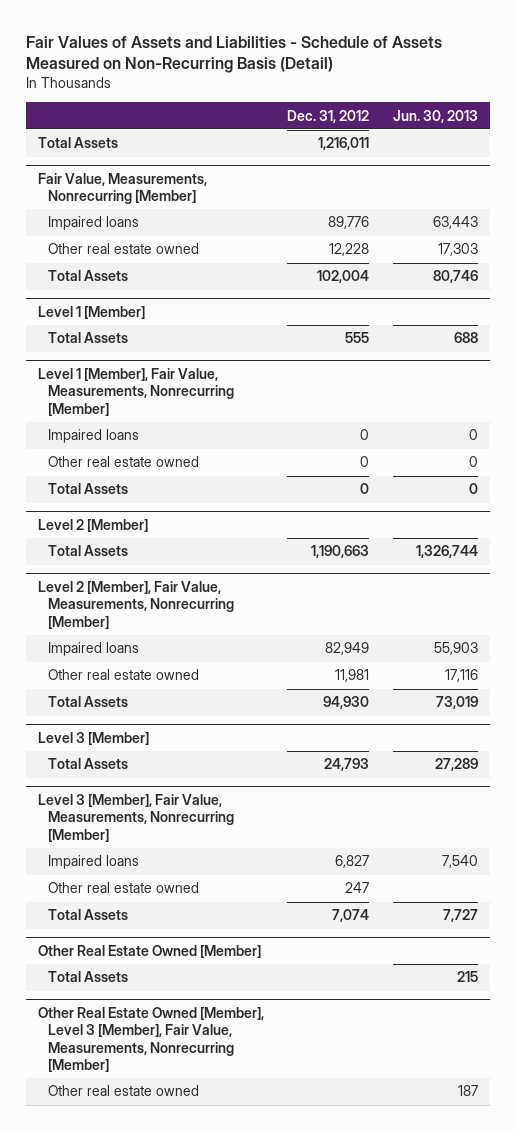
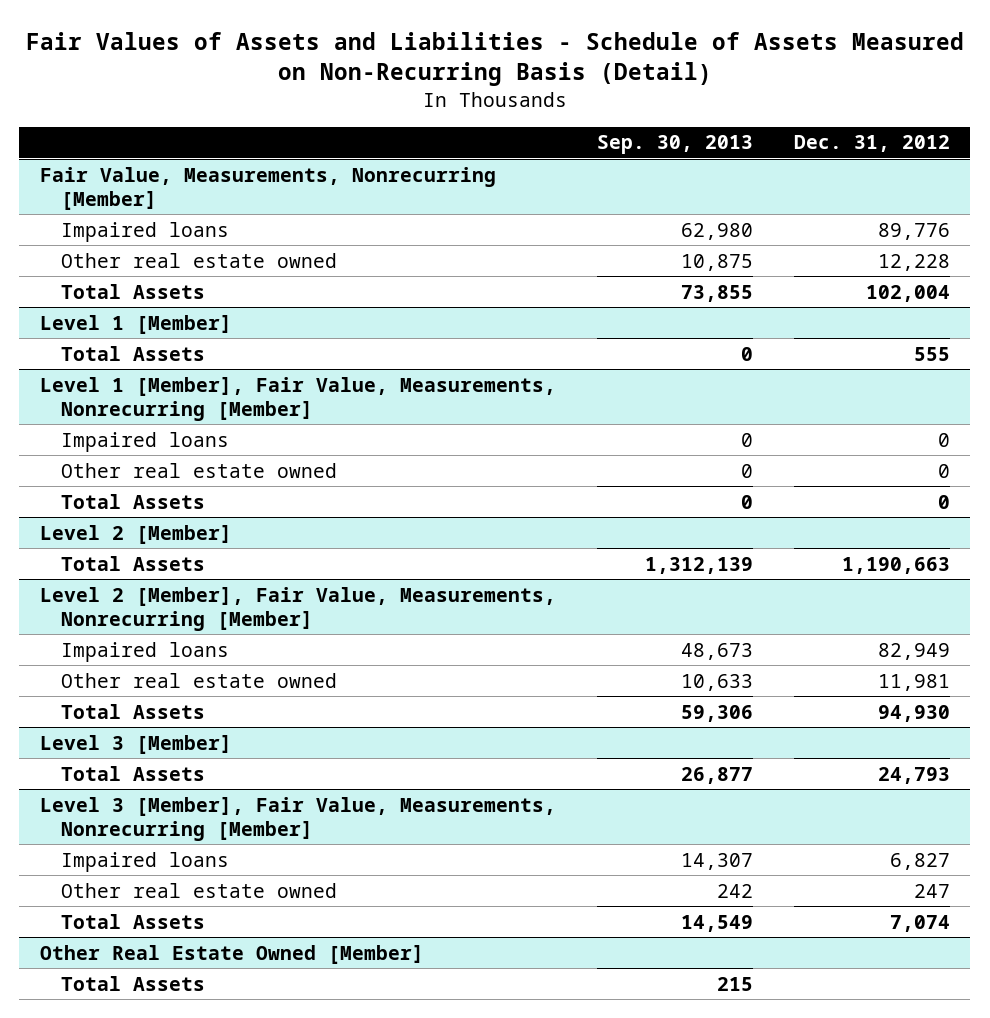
[393,109,479,123] Jun. 30, 2013 -> none
none -> [596,135,753,155] Sep. 30, 2013
[37,137,118,149] Total Assets -> none
[37,1007,264,1072] Other Real Estate Owned [Member], Level 3 [Member], Fair Value, Measurements, Nonrecurring [Member] -> none
[48,1085,200,1097] Other real estate owned -> none

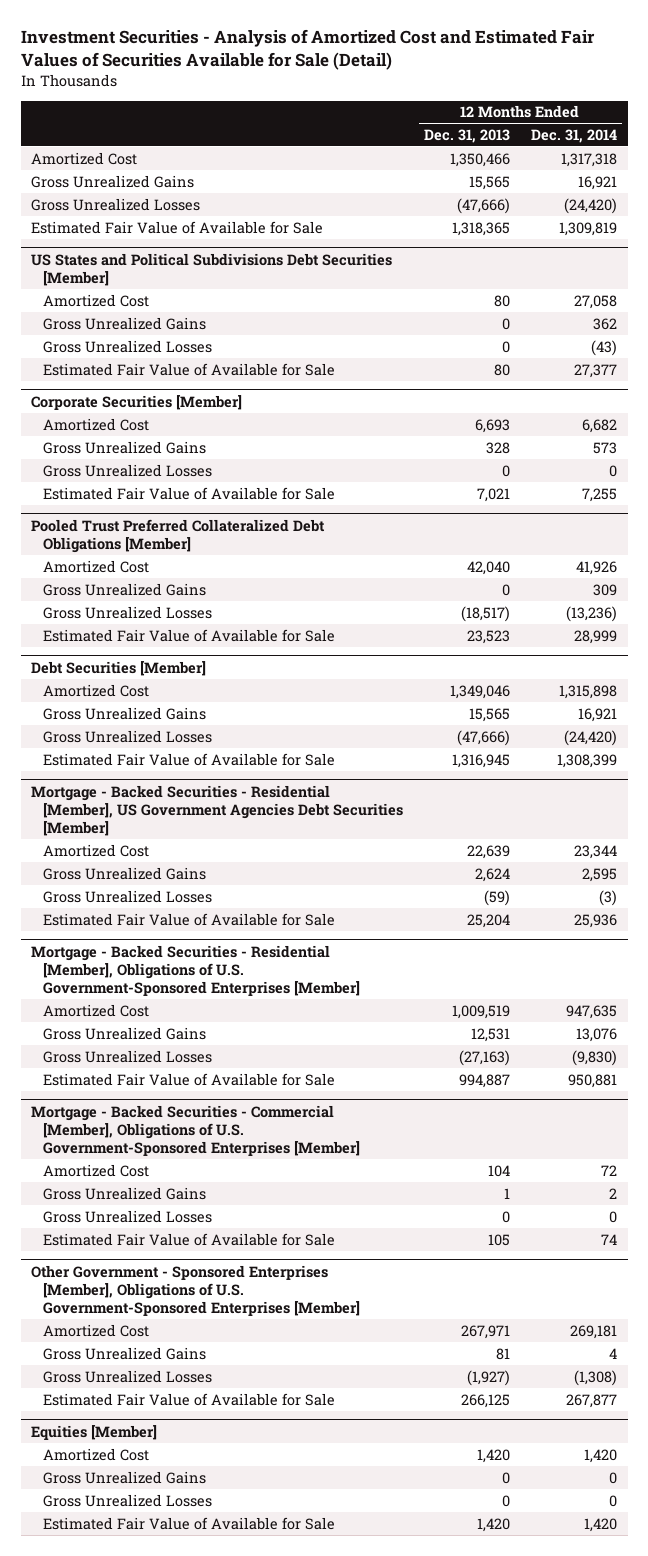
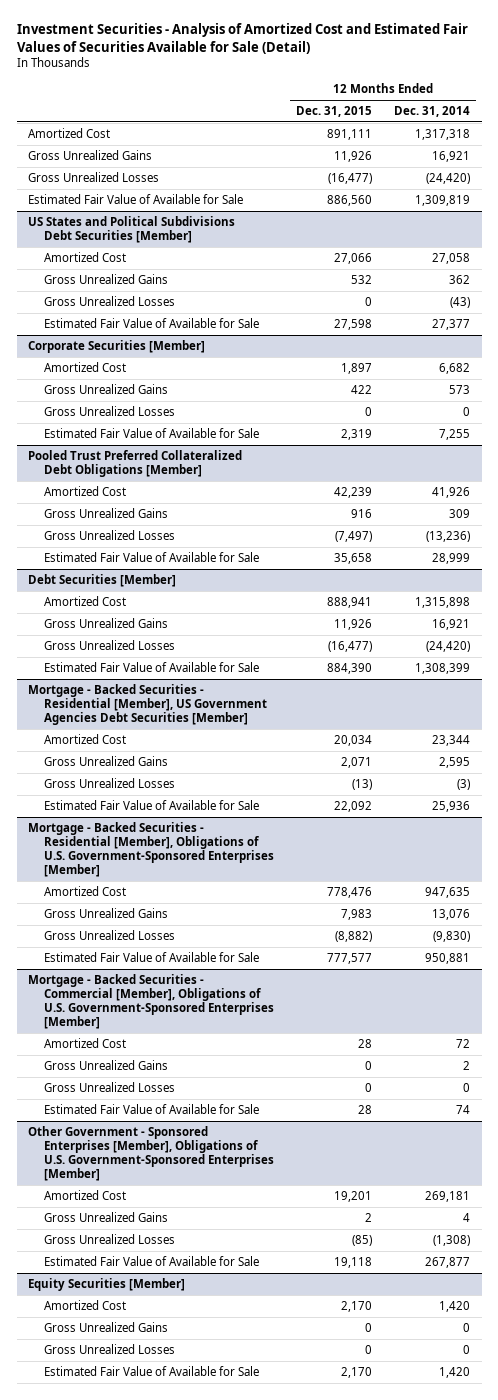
[423,129,510,144] Dec. 31, 2013 -> none
none -> [296,106,373,118] Dec. 31, 2015
[31,1424,158,1440] Equities [Member] -> [27,1277,185,1291] Equity Securities [Member]

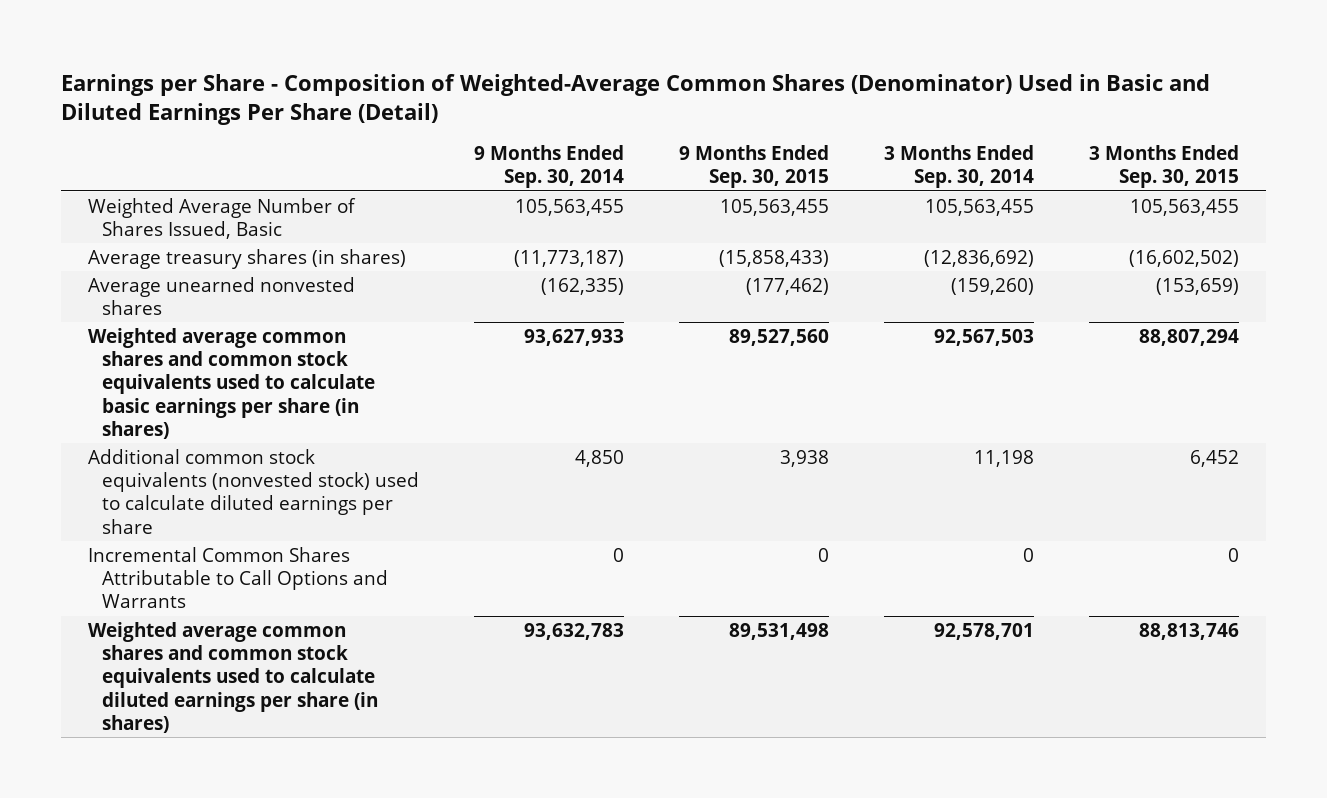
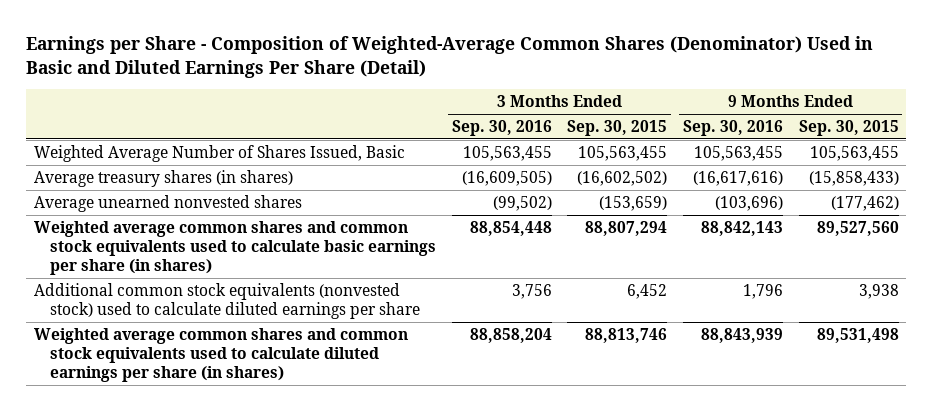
[474,145,625,189] 9 Months Ended Sep. 30, 2014 -> none
[883,145,1034,189] 3 Months Ended Sep. 30, 2014 -> none
none -> [451,120,552,137] Sep. 30, 2016
none -> [682,120,783,137] Sep. 30, 2016
[88,546,389,609] Incremental Common Shares Attributable to Call Options and Warrants -> none

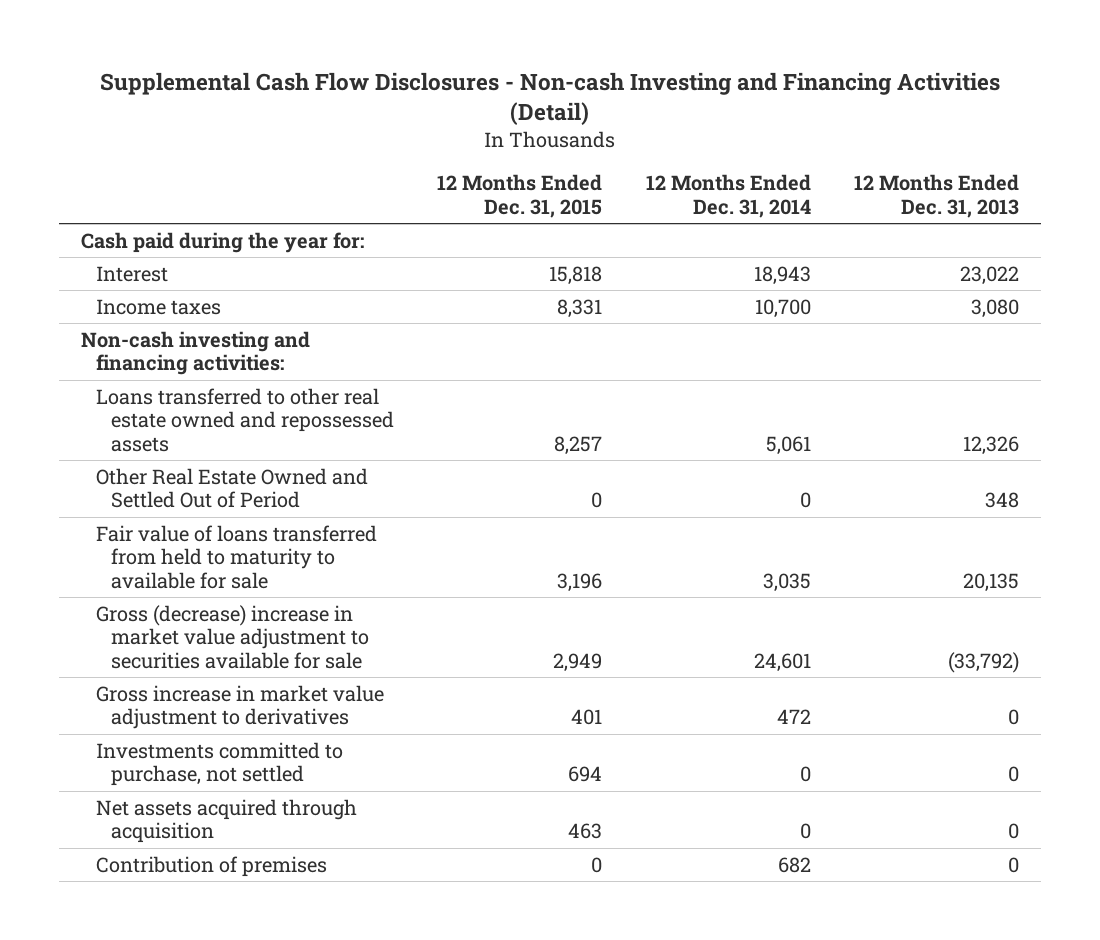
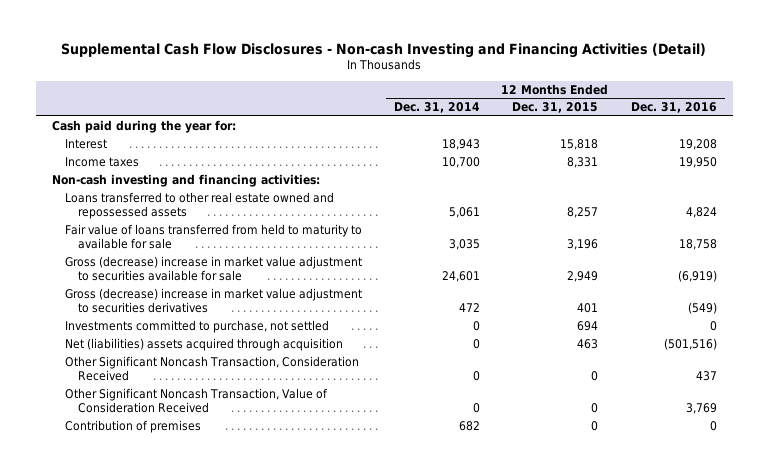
[854,174,1020,218] 12 Months Ended Dec. 31, 2013 -> none
none -> [630,102,717,114] Dec. 31, 2016
[95,467,368,509] Other Real Estate Owned and Settled Out of Period -> none
[95,684,384,730] Gross increase in market value adjustment to derivatives -> [64,287,362,314] Gross (decrease) increase in market value adjustment to securities derivatives
[95,798,357,844] Net assets acquired through acquisition -> [64,337,343,351] Net (liabilities) assets acquired through acquisition
none -> [64,355,359,382] Other Significant Noncash Transaction, Consideration Received
none -> [64,387,328,414] Other Significant Noncash Transaction, Value of Consideration Received

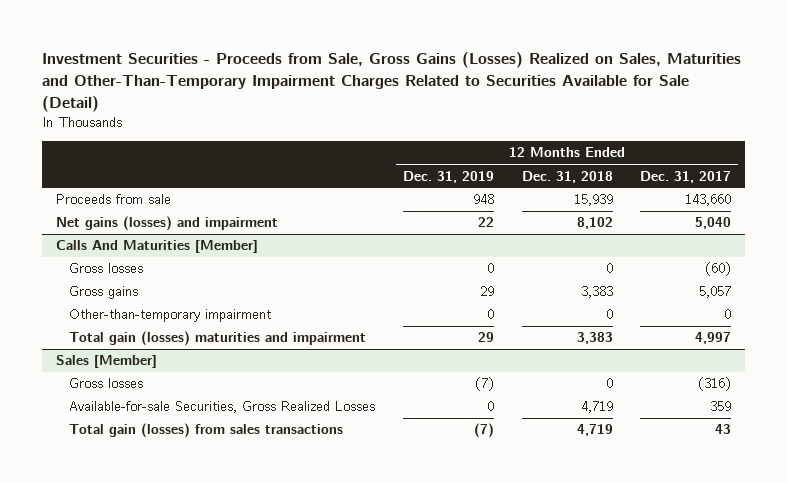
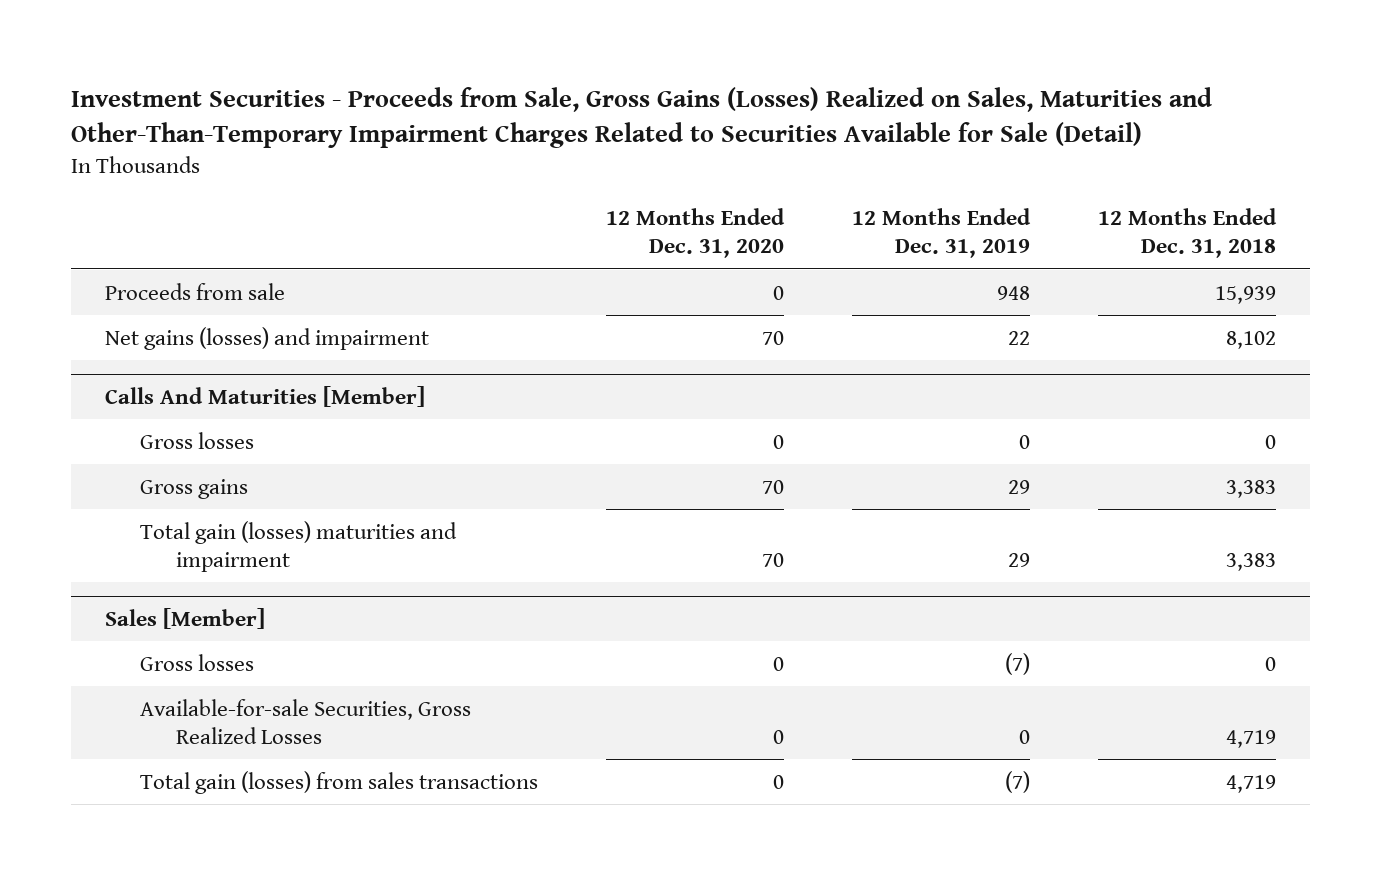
[640,170,732,183] Dec. 31, 2017 -> none
none -> [606,208,786,259] 12 Months Ended Dec. 31, 2020
[69,309,272,323] Other-than-temporary impairment -> none

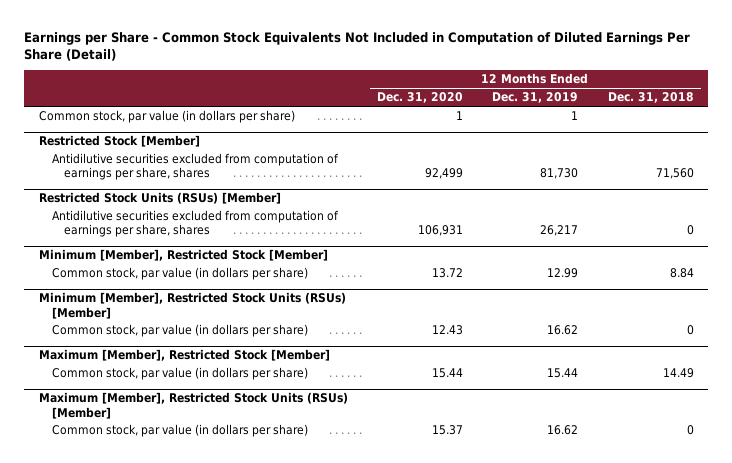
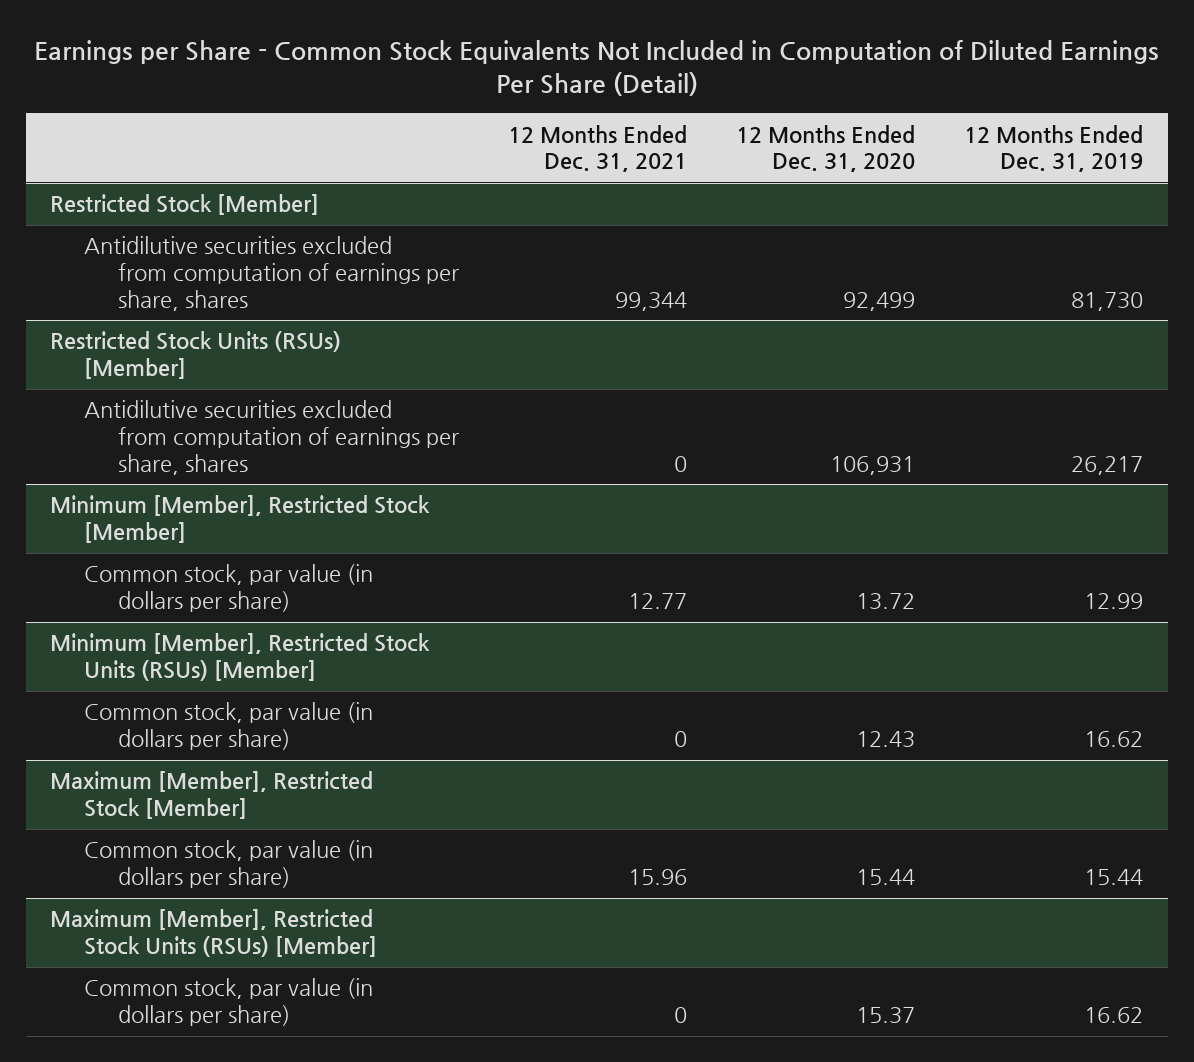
[607,92,694,104] Dec. 31, 2018 -> none
none -> [507,124,687,173] 12 Months Ended Dec. 31, 2021
[38,110,295,124] Common stock, par value (in dollars per share) -> none

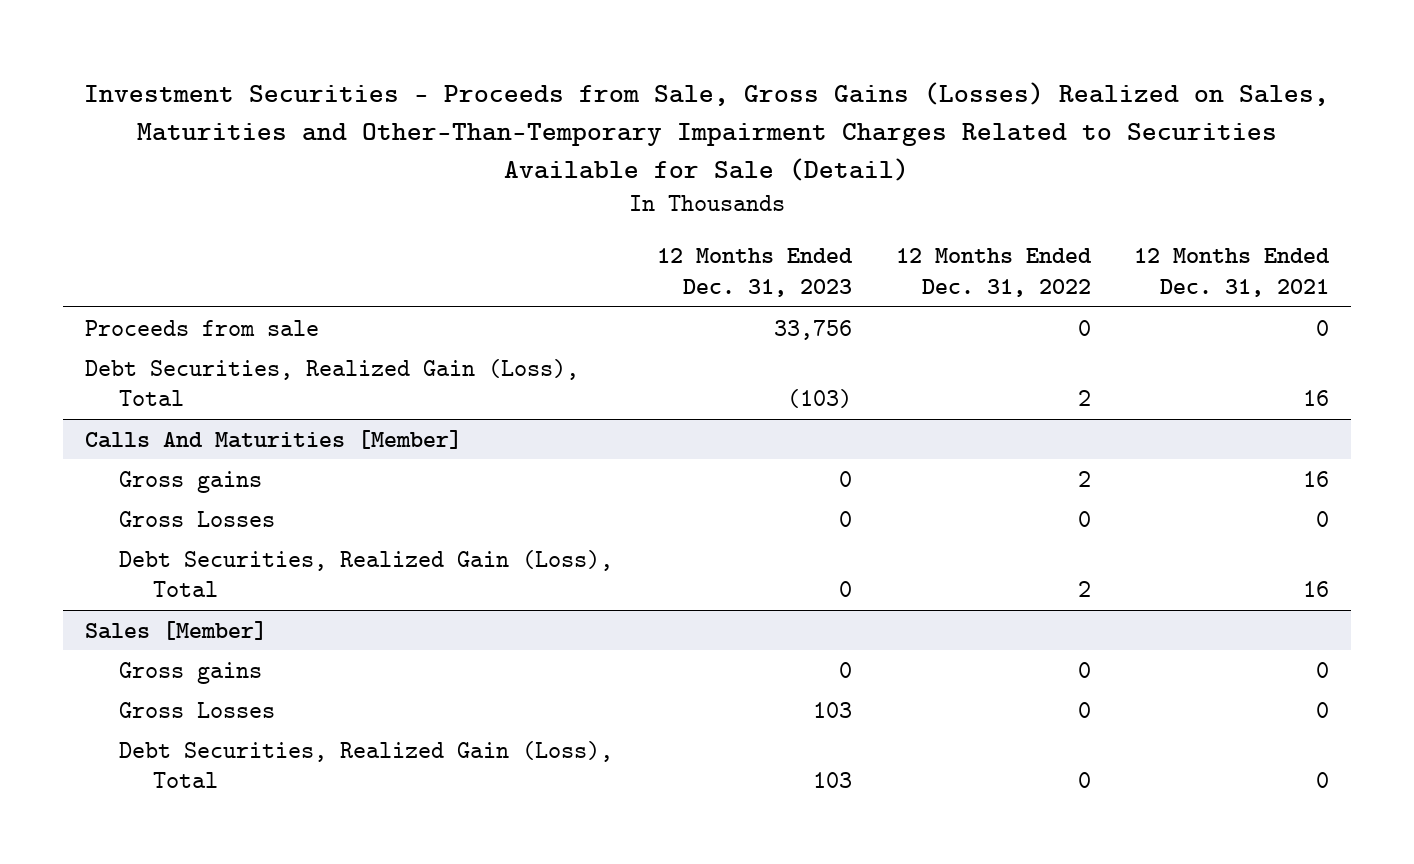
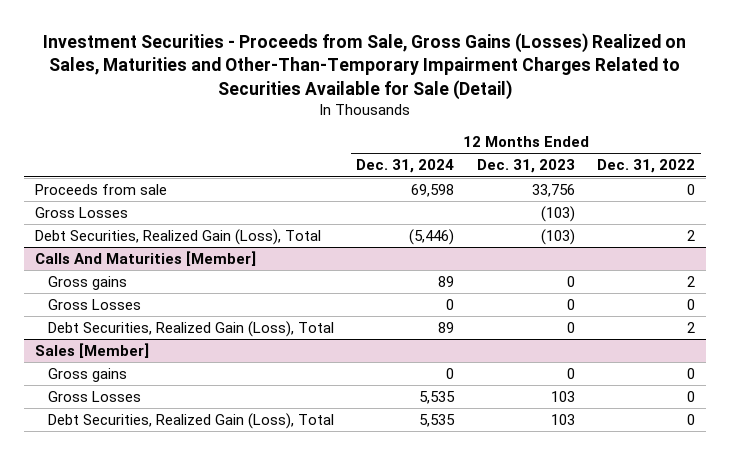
[1134,248,1331,297] 12 Months Ended Dec. 31, 2021 -> none
none -> [356,159,455,174] Dec. 31, 2024
none -> [35,206,129,218] Gross Losses

